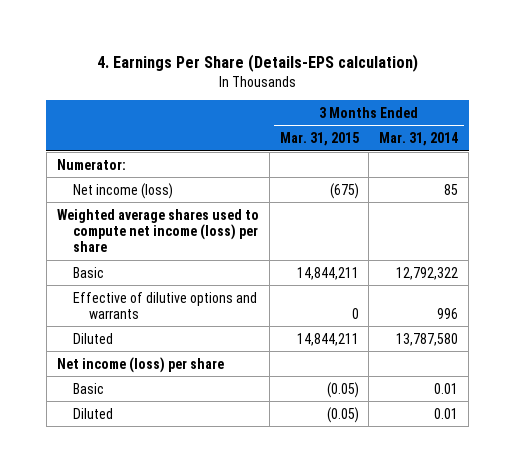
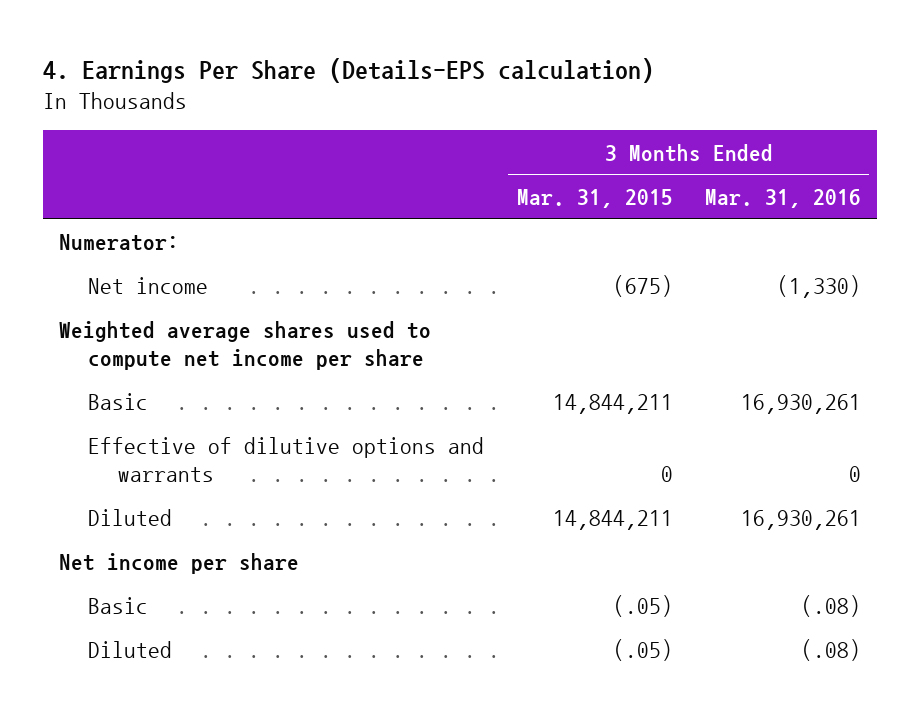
[379,132,459,147] Mar. 31, 2014 -> none
none -> [704,188,861,208] Mar. 31, 2016
[72,182,173,199] Net income (loss) -> [88,277,209,295] Net income
[56,208,259,252] Weighted average shares used to compute net income (loss) per share -> [58,321,431,370] Weighted average shares used to compute net income per share
[56,356,224,373] Net income (loss) per share -> [58,553,299,575] Net income per share
[326,381,359,398] (0.05) -> [612,595,673,618] (.05)
[326,406,359,423] (0.05) -> [612,639,673,662] (.05)

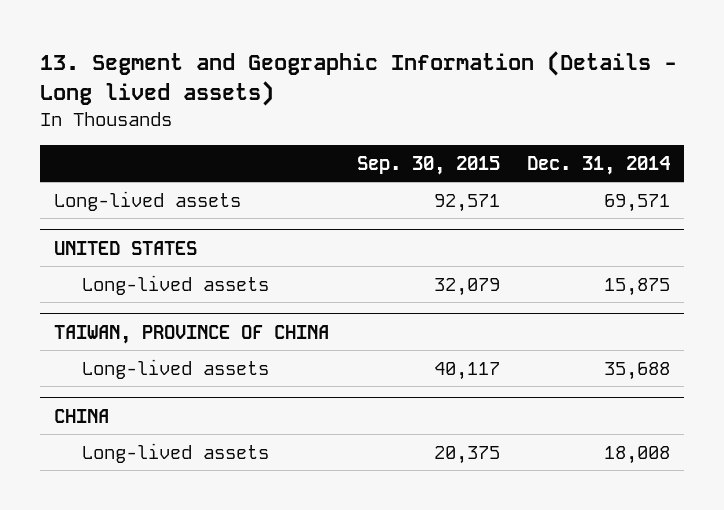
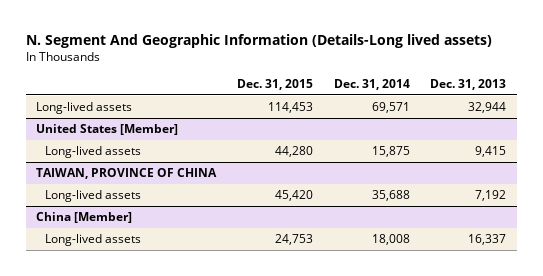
[40,51,678,106] 13. Segment and Geographic Information (Details - Long lived assets) -> [26,33,493,48] N. Segment And Geographic Information (Details-Long lived assets)
[356,155,500,175] Sep. 30, 2015 -> none
none -> [237,79,314,91] Dec. 31, 2015
none -> [430,79,507,91] Dec. 31, 2013
[54,240,198,255] UNITED STATES -> [36,124,179,136] United States [Member]
[54,408,110,423] CHINA -> [36,212,133,224] China [Member]

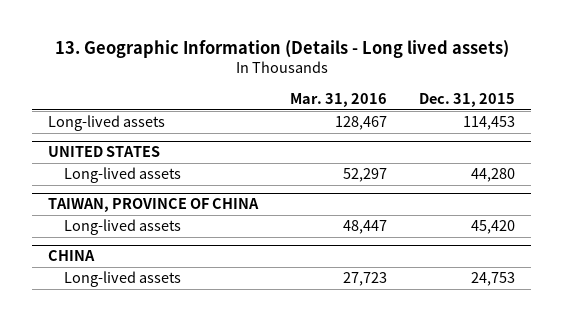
[26,33,493,48] N. Segment And Geographic Information (Details-Long lived assets) -> [54,40,509,59] 13. Geographic Information (Details - Long lived assets)
[333,79,410,91] Dec. 31, 2014 -> none
[430,79,507,91] Dec. 31, 2013 -> none
none -> [290,92,388,107] Mar. 31, 2016
[36,124,179,136] United States [Member] -> [48,146,161,158] UNITED STATES
[36,212,133,224] China [Member] -> [48,250,96,262] CHINA

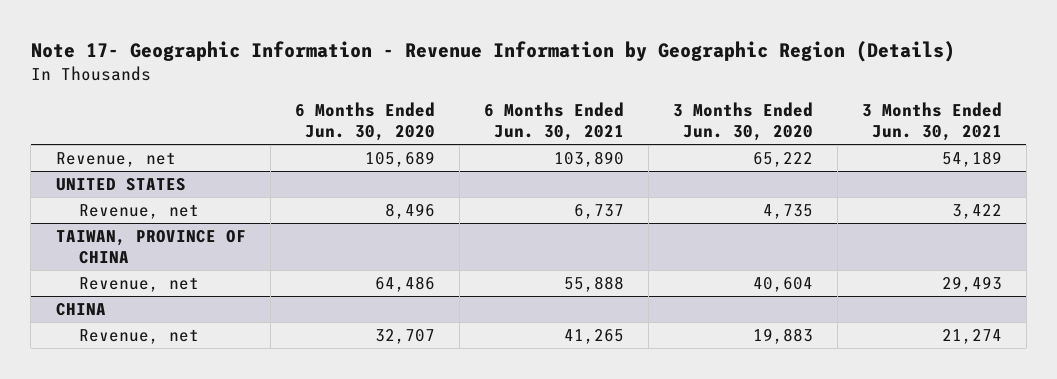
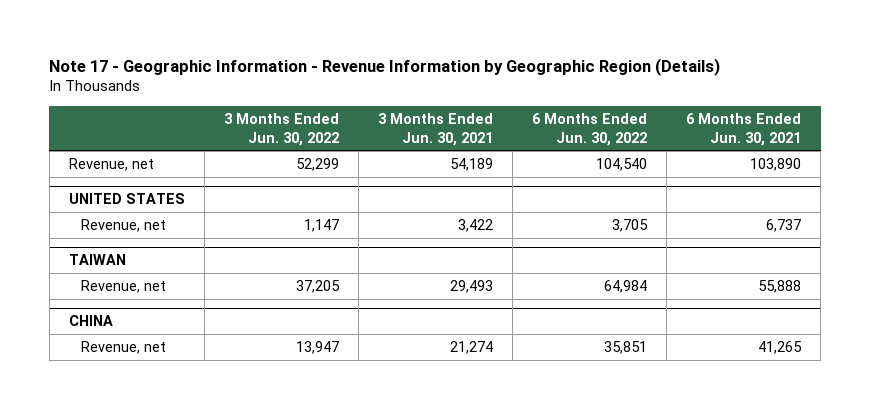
[30,41,955,63] Note 17- Geographic Information - Revenue Information by Geographic Region (Details) -> [49,57,721,76] Note 17 - Geographic Information - Revenue Information by Geographic Region (Details)
[294,102,435,142] 6 Months Ended Jun. 30, 2020 -> none
[672,102,813,142] 3 Months Ended Jun. 30, 2020 -> none
none -> [223,113,339,146] 3 Months Ended Jun. 30, 2022
none -> [532,113,648,146] 6 Months Ended Jun. 30, 2022
[55,229,246,264] TAIWAN, PROVINCE OF CHINA -> [68,254,126,266] TAIWAN

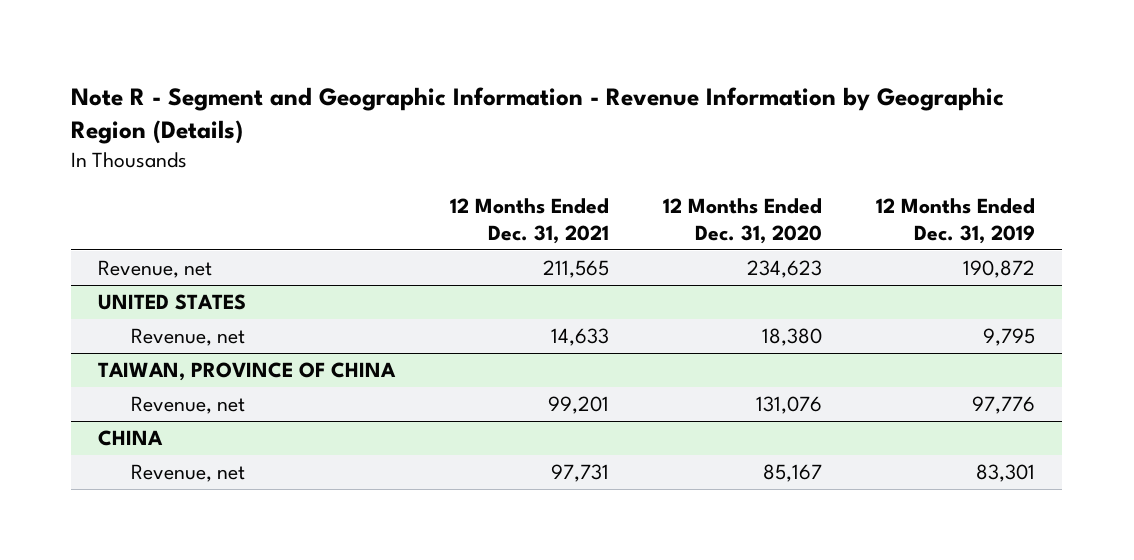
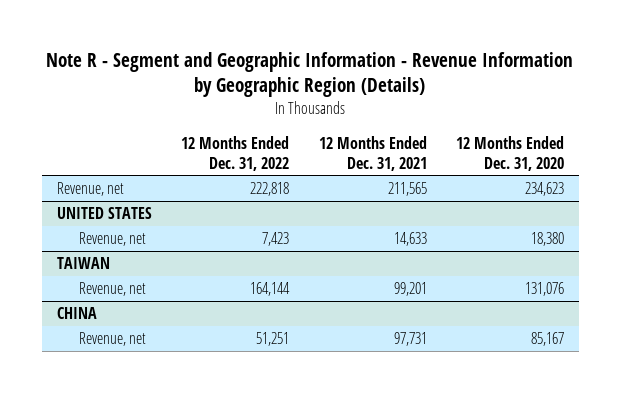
[876,197,1036,244] 12 Months Ended Dec. 31, 2019 -> none
none -> [181,135,290,171] 12 Months Ended Dec. 31, 2022
[98,362,397,382] TAIWAN, PROVINCE OF CHINA -> [56,257,110,270] TAIWAN

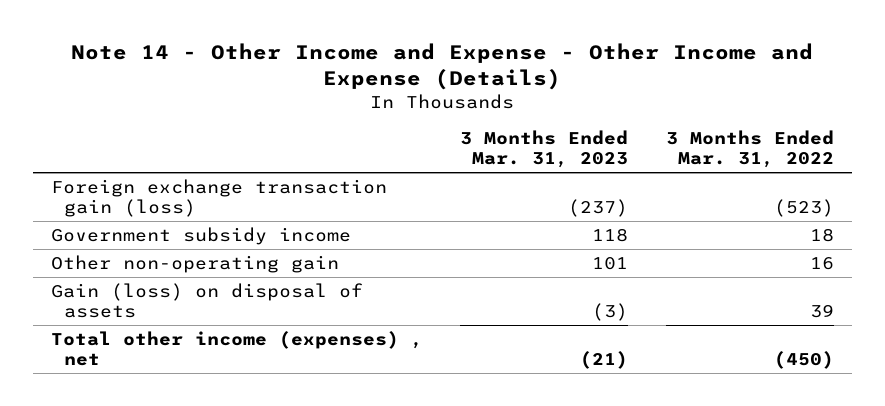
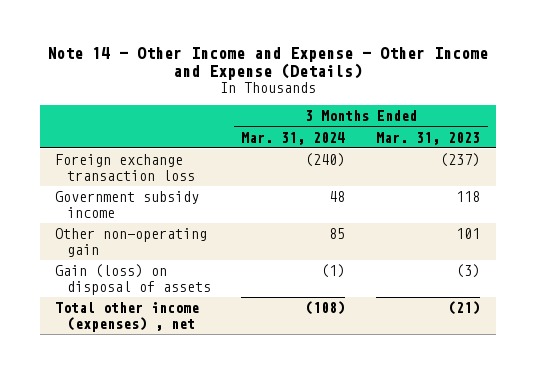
[665,130,834,169] 3 Months Ended Mar. 31, 2022 -> none
none -> [241,131,346,145] Mar. 31, 2024
[51,178,388,217] Foreign exchange transaction gain (loss) -> [55,154,195,181] Foreign exchange transaction loss

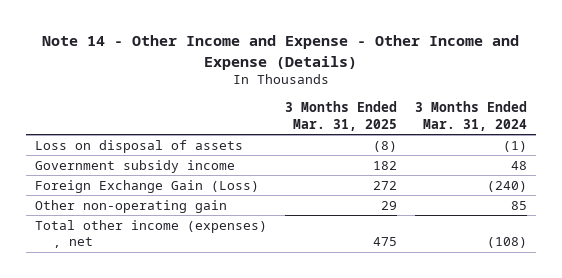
[376,131,481,145] Mar. 31, 2023 -> none
none -> [285,101,398,131] 3 Months Ended Mar. 31, 2025
[55,154,195,181] Foreign exchange transaction loss -> none
none -> [35,139,244,153] Loss on disposal of assets
none -> [35,179,260,193] Foreign Exchange Gain (Loss)
[55,264,211,295] Gain (loss) on disposal of assets -> none

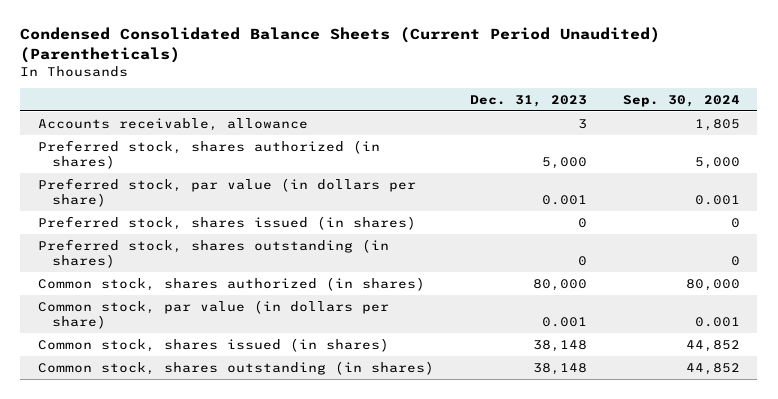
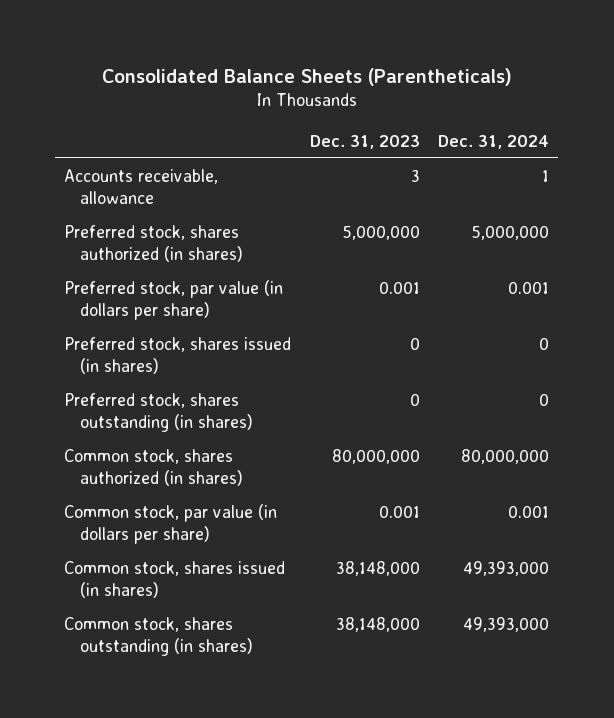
[20,27,661,63] Condensed Consolidated Balance Sheets (Current Period Unaudited) (Parentheticals) -> [101,67,512,86] Consolidated Balance Sheets (Parentheticals)
[622,94,740,107] Sep. 30, 2024 -> none
none -> [438,134,550,149] Dec. 31, 2024
[541,157,587,170] 5,000 -> [341,224,420,240] 5,000,000
[532,278,587,291] 80,000 -> [331,448,420,464] 80,000,000
[532,339,587,352] 38,148 -> [335,560,420,576] 38,148,000
[532,362,587,375] 38,148 -> [335,616,420,632] 38,148,000

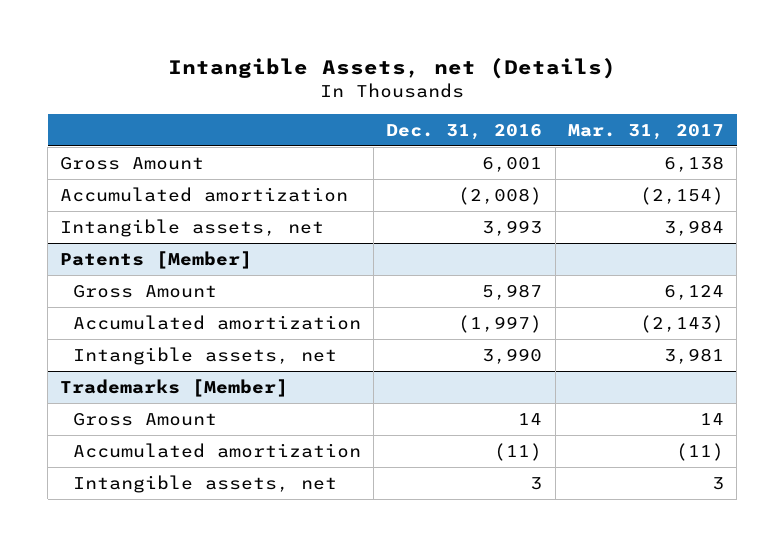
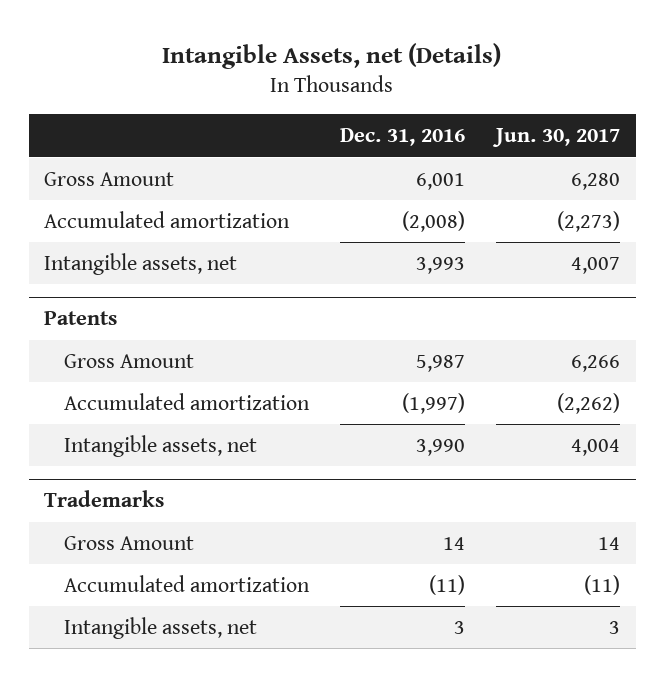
[567,123,724,140] Mar. 31, 2017 -> none
none -> [492,128,621,148] Jun. 30, 2017
[60,250,253,269] Patents [Member] -> [44,311,118,326] Patents
[60,378,289,397] Trademarks [Member] -> [44,490,165,508] Trademarks

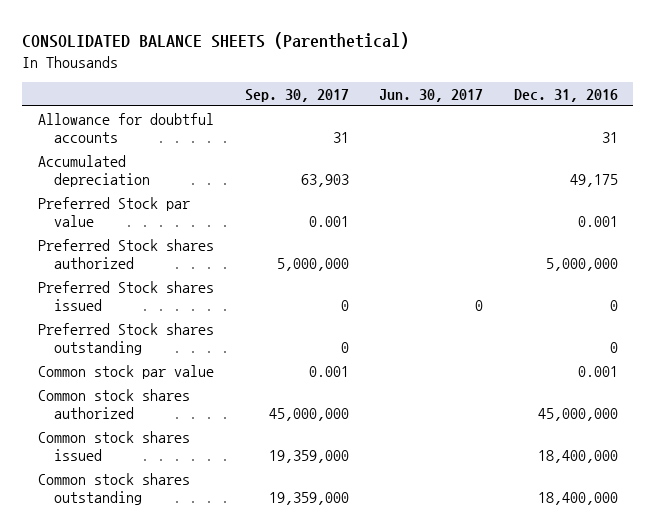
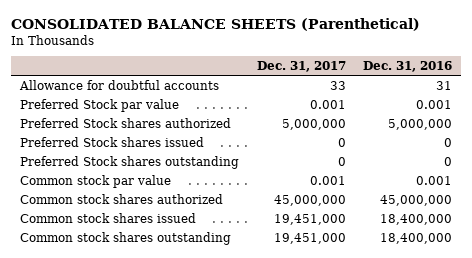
[244,88,349,102] Sep. 30, 2017 -> none
[379,88,484,102] Jun. 30, 2017 -> none
none -> [256,61,346,73] Dec. 31, 2017
[37,154,150,188] Accumulated depreciation -> none

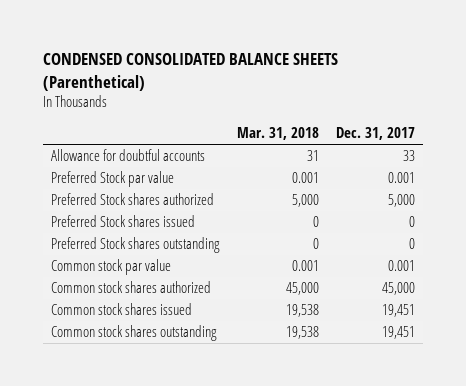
[11,18,421,32] CONSOLIDATED BALANCE SHEETS (Parenthetical) -> [42,53,338,91] CONDENSED CONSOLIDATED BALANCE SHEETS (Parenthetical)
[363,61,453,73] Dec. 31, 2016 -> none
none -> [236,127,319,141] Mar. 31, 2018
[281,118,346,130] 5,000,000 -> [387,194,415,208] 5,000
[273,194,346,206] 45,000,000 -> [381,282,415,296] 45,000
[273,213,346,225] 19,451,000 -> [381,304,415,318] 19,451
[273,232,346,244] 19,451,000 -> [381,326,415,340] 19,451

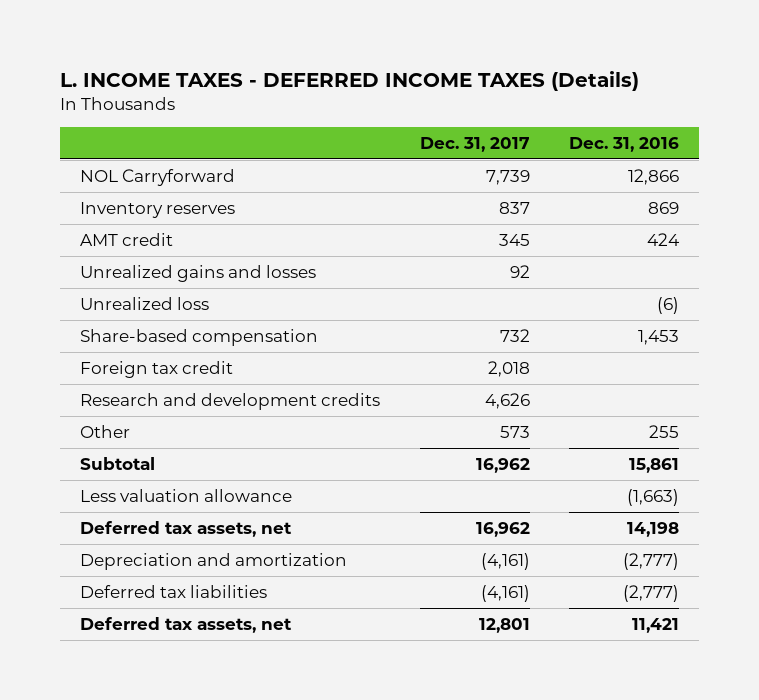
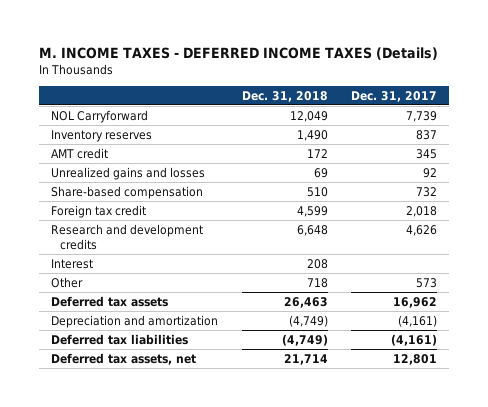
[59,70,639,91] L. INCOME TAXES - DEFERRED INCOME TAXES (Details) -> [39,46,439,60] M. INCOME TAXES - DEFERRED INCOME TAXES (Details)
[569,137,680,153] Dec. 31, 2016 -> none
none -> [241,91,328,103] Dec. 31, 2018
[79,296,209,310] Unrealized loss -> none
none -> [50,258,93,269] Interest
[79,488,292,502] Less valuation allowance -> none
[79,520,292,537] Deferred tax assets, net -> none
[79,456,155,470] Subtotal -> [50,295,168,307] Deferred tax assets

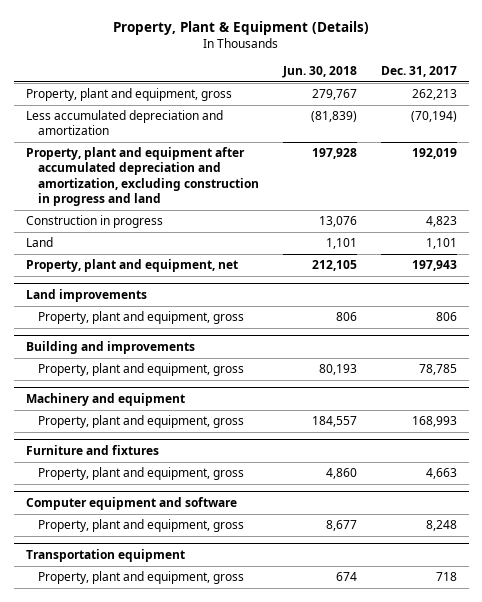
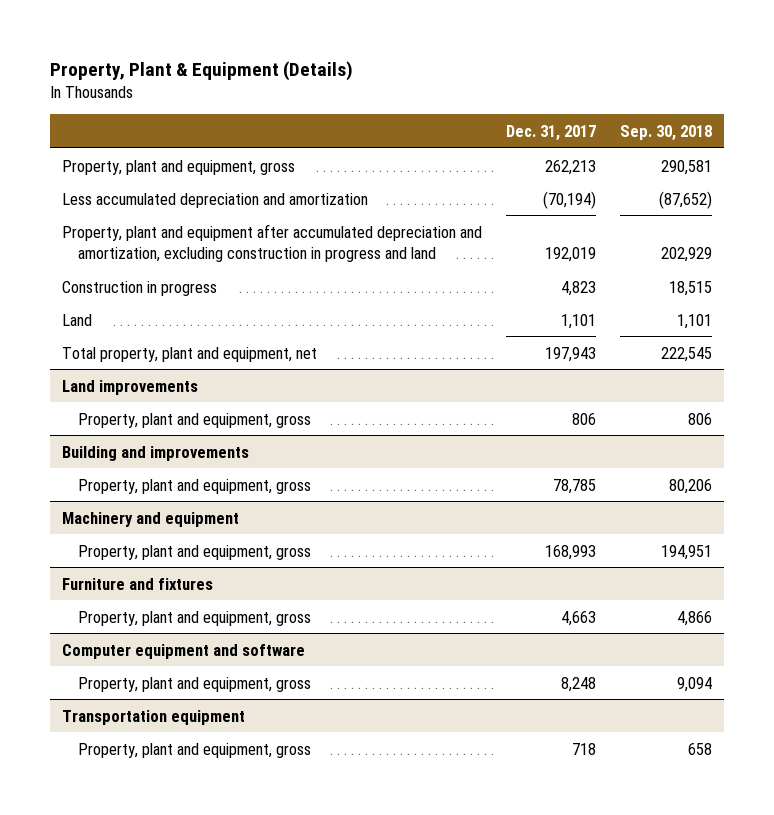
[281,66,357,79] Jun. 30, 2018 -> none
none -> [620,124,713,141] Sep. 30, 2018
[25,259,238,273] Property, plant and equipment, net -> [62,346,318,362] Total property, plant and equipment, net

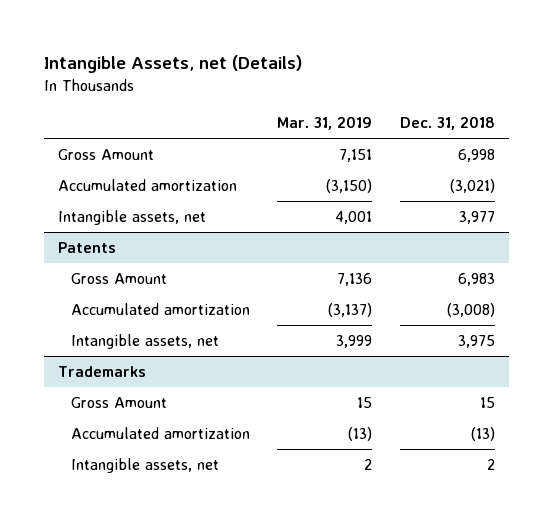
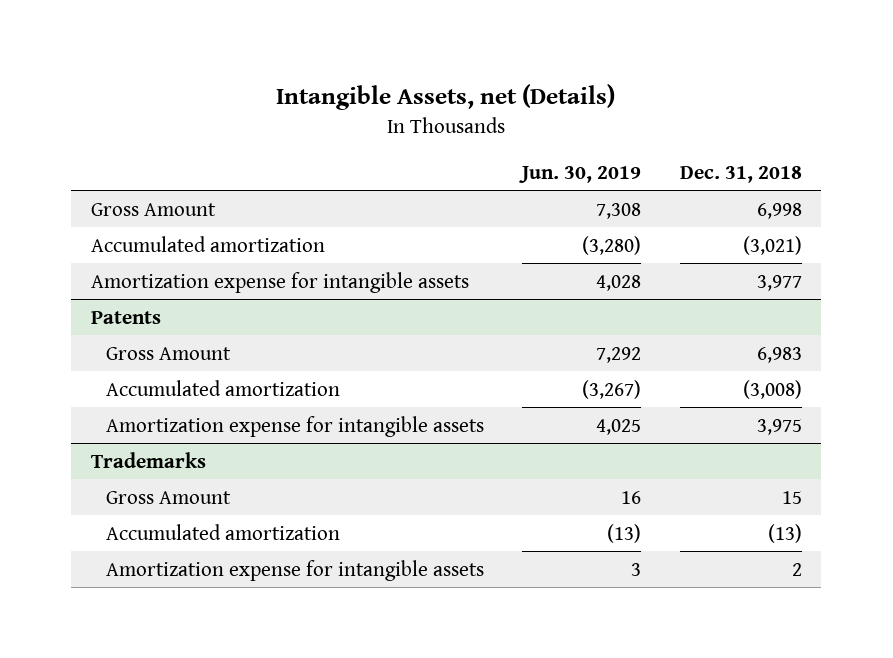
[277,116,373,131] Mar. 31, 2019 -> none
none -> [519,165,642,183] Jun. 30, 2019
[57,209,206,225] Intangible assets, net -> [90,271,469,293] Amortization expense for intangible assets
[70,333,219,349] Intangible assets, net -> [105,415,484,437] Amortization expense for intangible assets
[70,457,219,473] Intangible assets, net -> none
none -> [105,559,484,581] Amortization expense for intangible assets

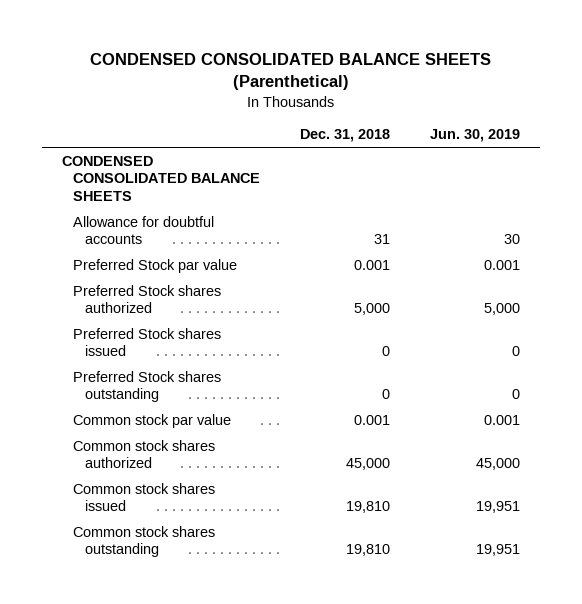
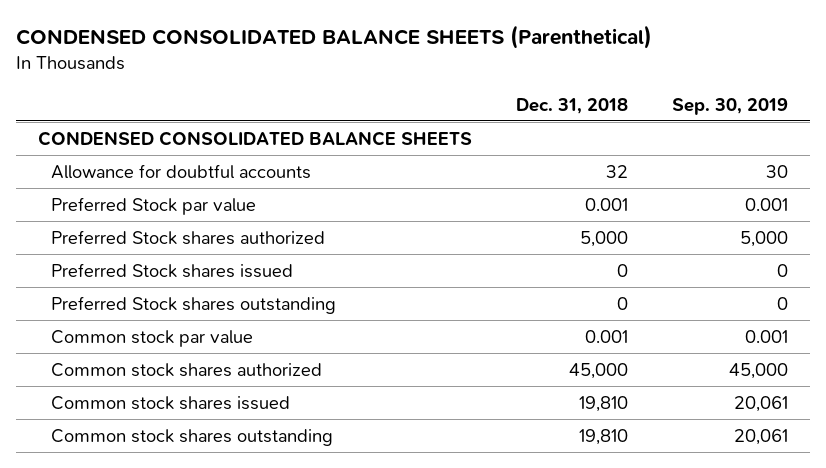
[430,129,521,143] Jun. 30, 2019 -> none
none -> [671,97,788,115] Sep. 30, 2019
[374,234,391,245] 31 -> [605,164,628,178] 32

